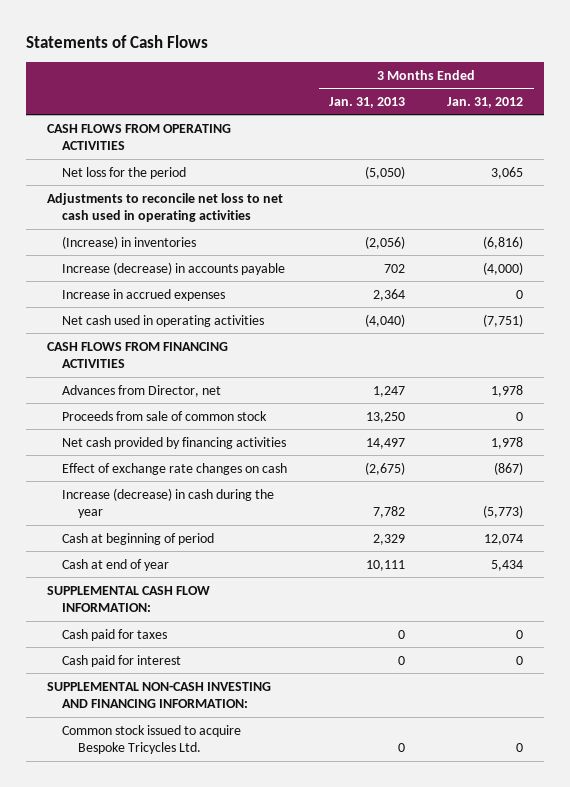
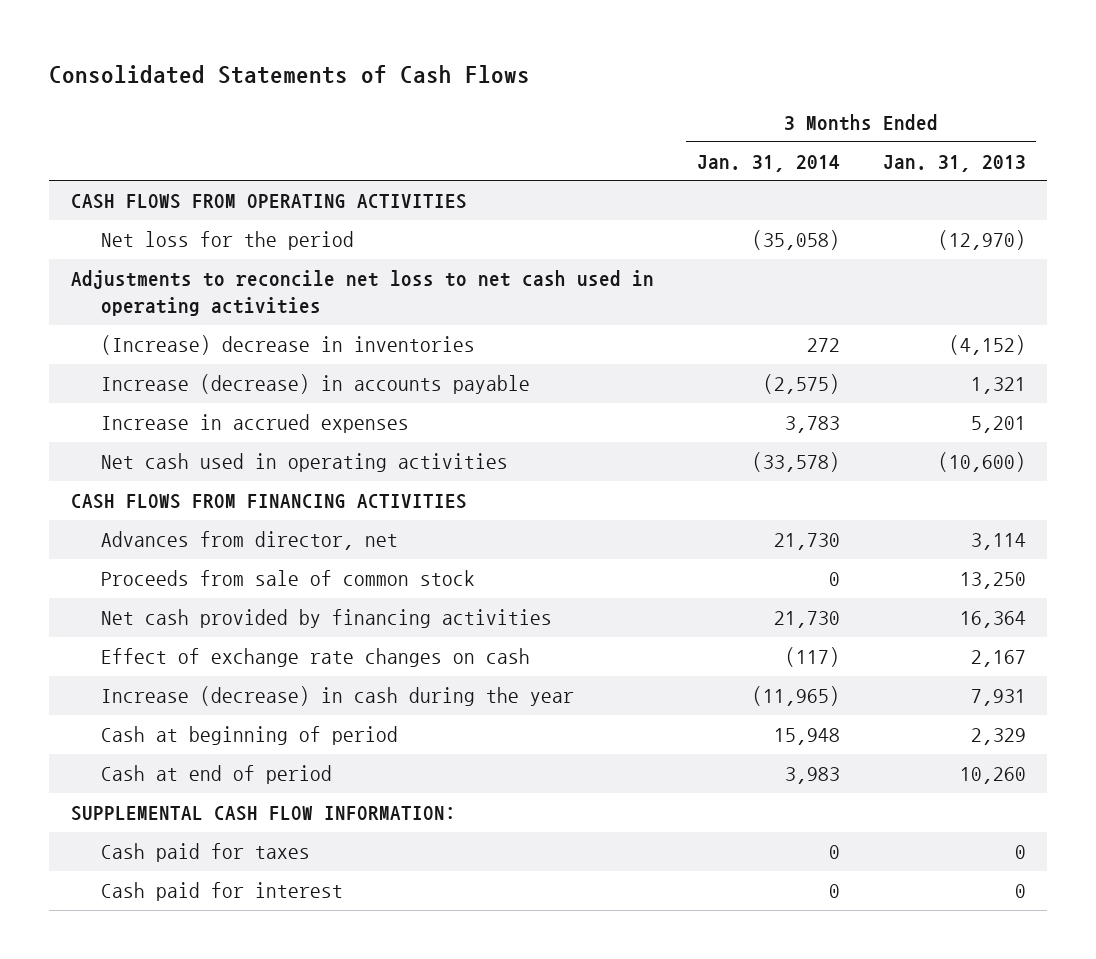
[25,34,208,48] Statements of Cash Flows -> [49,65,531,85] Consolidated Statements of Cash Flows
[447,96,524,108] Jan. 31, 2012 -> none
none -> [696,154,840,172] Jan. 31, 2014
[365,165,406,179] (5,050) -> [937,230,1026,251] (12,970)
[62,235,197,249] (Increase) in inventories -> [100,335,475,356] (Increase) decrease in inventories
[365,235,406,249] (2,056) -> [948,335,1026,356] (4,152)
[384,263,406,273] 702 -> [970,377,1026,395] 1,321
[373,288,406,301] 2,364 -> [970,416,1026,434] 5,201
[365,313,406,327] (4,040) -> [937,452,1026,473] (10,600)
[62,384,222,397] Advances from Director, net -> [100,531,398,551] Advances from director, net
[373,385,406,397] 1,247 -> [970,533,1026,551] 3,114
[366,437,406,449] 14,497 -> [959,611,1026,629] 16,364
[365,461,406,475] (2,675) -> [970,650,1026,668] 2,167
[373,506,406,519] 7,782 -> [970,689,1026,707] 7,931
[62,558,170,571] Cash at end of year -> [100,765,332,785] Cash at end of period
[366,559,406,571] 10,111 -> [959,767,1026,785] 10,260
[46,681,271,709] SUPPLEMENTAL NON-CASH INVESTING AND FINANCING INFORMATION: -> none
[62,724,242,755] Common stock issued to acquire Bespoke Tricycles Ltd. -> none

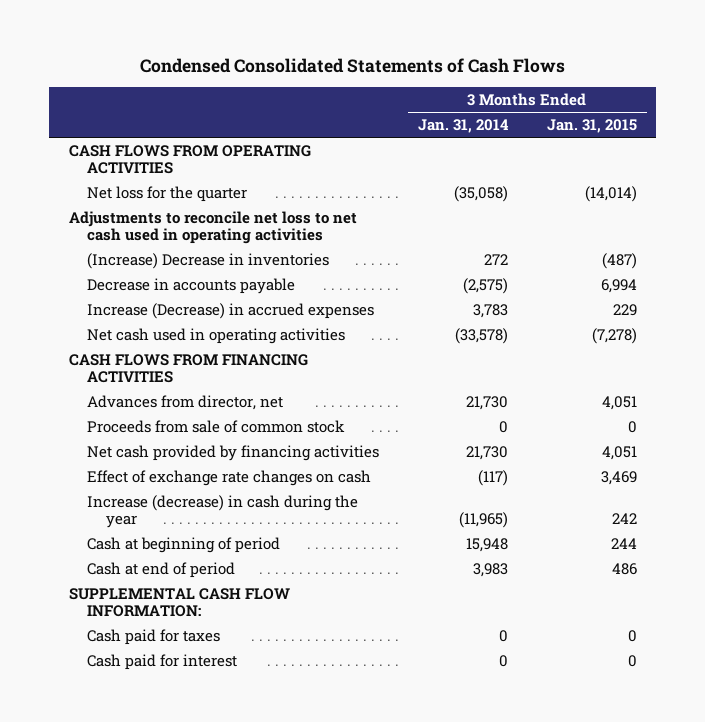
[49,65,531,85] Consolidated Statements of Cash Flows -> [139,58,565,74] Condensed Consolidated Statements of Cash Flows
[882,154,1026,172] Jan. 31, 2013 -> none
none -> [546,119,637,134] Jan. 31, 2015
[100,231,354,251] Net loss for the period -> [87,185,248,202] Net loss for the quarter
[100,335,475,356] (Increase) decrease in inventories -> [87,252,330,269] (Increase) Decrease in inventories
[100,374,530,395] Increase (decrease) in accounts payable -> [87,277,296,294] Decrease in accounts payable
[100,414,409,434] Increase in accrued expenses -> [87,302,375,319] Increase (Decrease) in accrued expenses

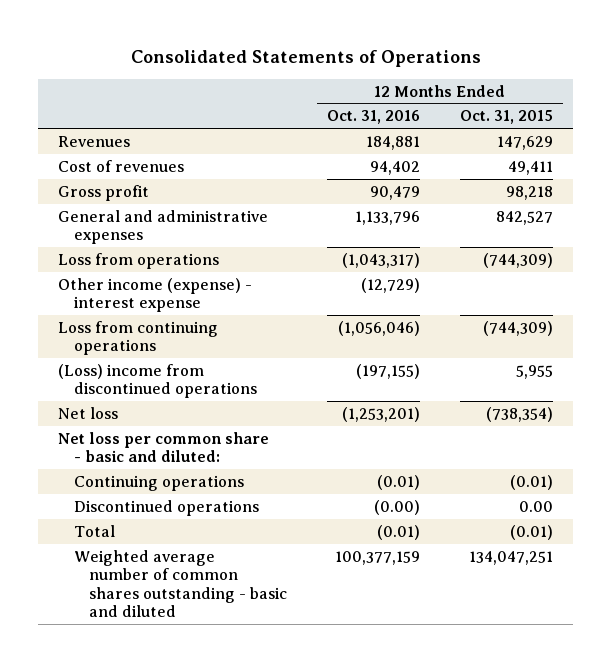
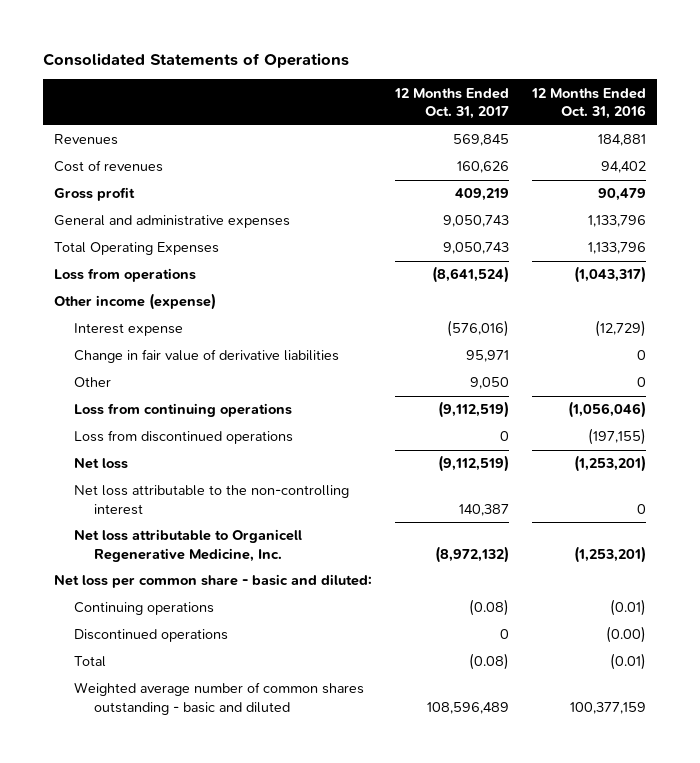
[459,110,553,125] Oct. 31, 2015 -> none
none -> [393,87,509,120] 12 Months Ended Oct. 31, 2017
none -> [54,242,220,256] Total Operating Expenses
none -> [54,293,217,311] Other income (expense)
[58,277,253,313] Other income (expense) - interest expense -> [74,323,184,337] Interest expense
none -> [74,349,340,364] Change in fair value of derivative liabilities
none -> [74,377,112,388] Other
[58,363,257,399] (Loss) income from discontinued operations -> [74,430,294,445] Loss from discontinued operations
none -> [74,485,350,515] Net loss attributable to the non-controlling interest
none -> [74,529,303,562] Net loss attributable to Organicell Regenerative Medicine, Inc.

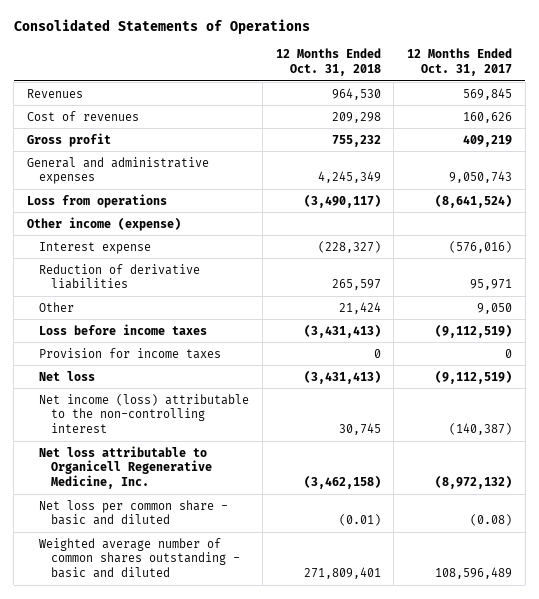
[530,87,646,120] 12 Months Ended Oct. 31, 2016 -> none
none -> [275,48,381,77] 12 Months Ended Oct. 31, 2018
[54,242,220,256] Total Operating Expenses -> none
[74,349,340,364] Change in fair value of derivative liabilities -> [39,263,201,290] Reduction of derivative liabilities
[74,430,294,445] Loss from discontinued operations -> none
[74,403,293,418] Loss from continuing operations -> [39,323,208,335] Loss before income taxes
none -> [39,347,222,359] Provision for income taxes
[74,485,350,515] Net loss attributable to the non-controlling interest -> [39,393,250,433] Net income (loss) attributable to the non-controlling interest
[458,503,509,516] 140,387 -> [449,422,513,435] (140,387)
[54,574,373,589] Net loss per common share - basic and diluted: -> none
[74,602,215,616] Continuing operations -> none
[74,629,229,643] Discontinued operations -> none
[74,656,107,668] Total -> [39,499,229,526] Net loss per common share - basic and diluted

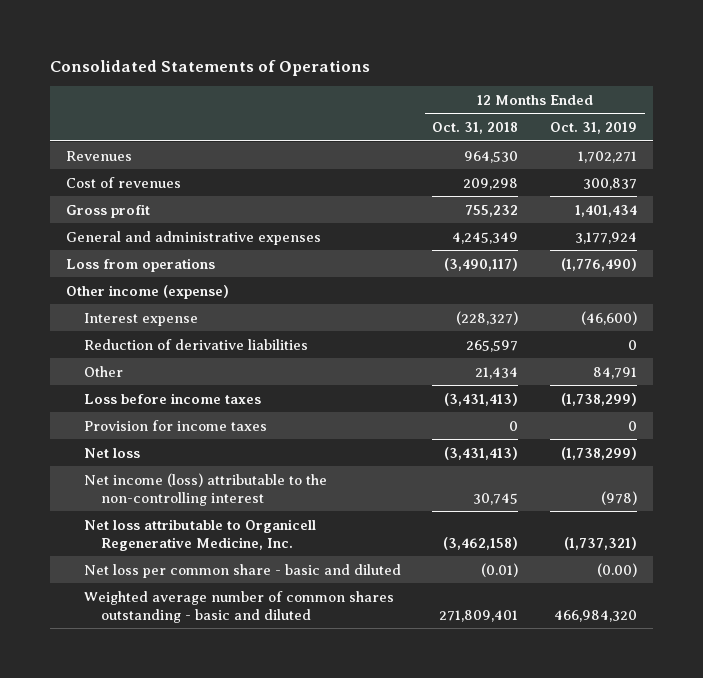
[407,48,513,77] 12 Months Ended Oct. 31, 2017 -> none
none -> [550,122,638,135] Oct. 31, 2019
[338,301,381,314] 21,424 -> [475,366,519,379] 21,434

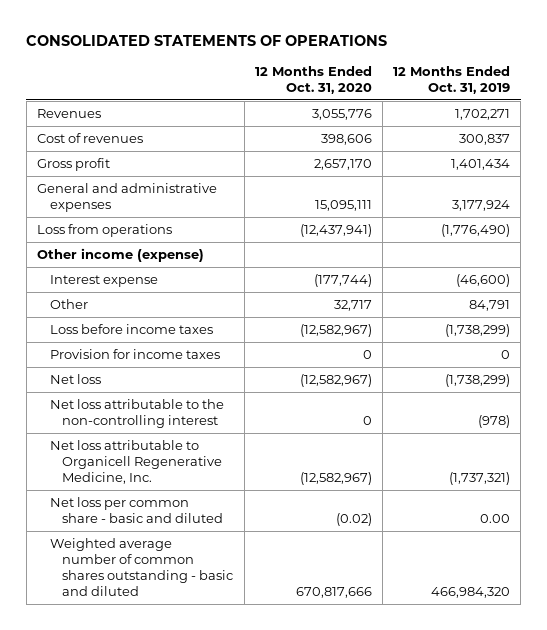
[49,59,370,76] Consolidated Statements of Operations -> [26,35,388,47] CONSOLIDATED STATEMENTS OF OPERATIONS
[432,122,519,135] Oct. 31, 2018 -> none
none -> [254,65,372,94] 12 Months Ended Oct. 31, 2020
[83,338,308,350] Reduction of derivative liabilities -> none
[83,472,327,506] Net income (loss) attributable to the non-controlling interest -> [49,398,224,428] Net loss attributable to the non-controlling interest
[597,562,638,577] (0.00) -> [479,513,510,523] 0.00

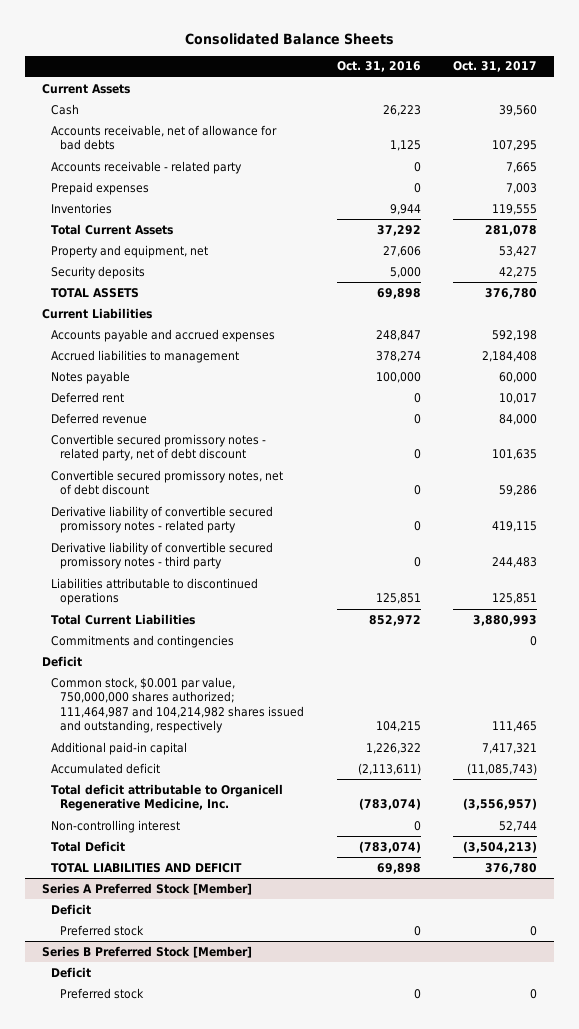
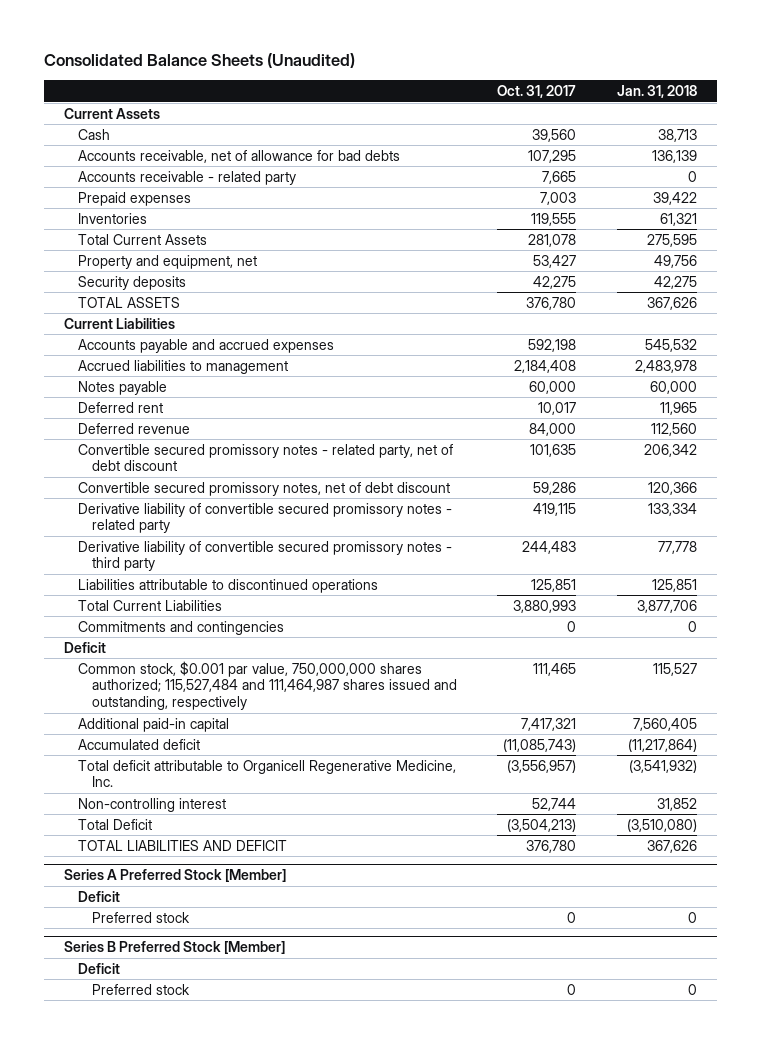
[184,32,394,45] Consolidated Balance Sheets -> [44,53,356,69] Consolidated Balance Sheets (Unaudited)
[336,61,421,73] Oct. 31, 2016 -> none
none -> [616,85,697,99] Jan. 31, 2018
[50,676,305,734] Common stock, $0.001 par value, 750,000,000 shares authorized; 111,464,987 and 104,214,982 shares issued and outstanding, respectively -> [78,660,457,711] Common stock, $0.001 par value, 750,000,000 shares authorized; 115,527,484 and 111,464,987 shares issued and outstanding, respectively

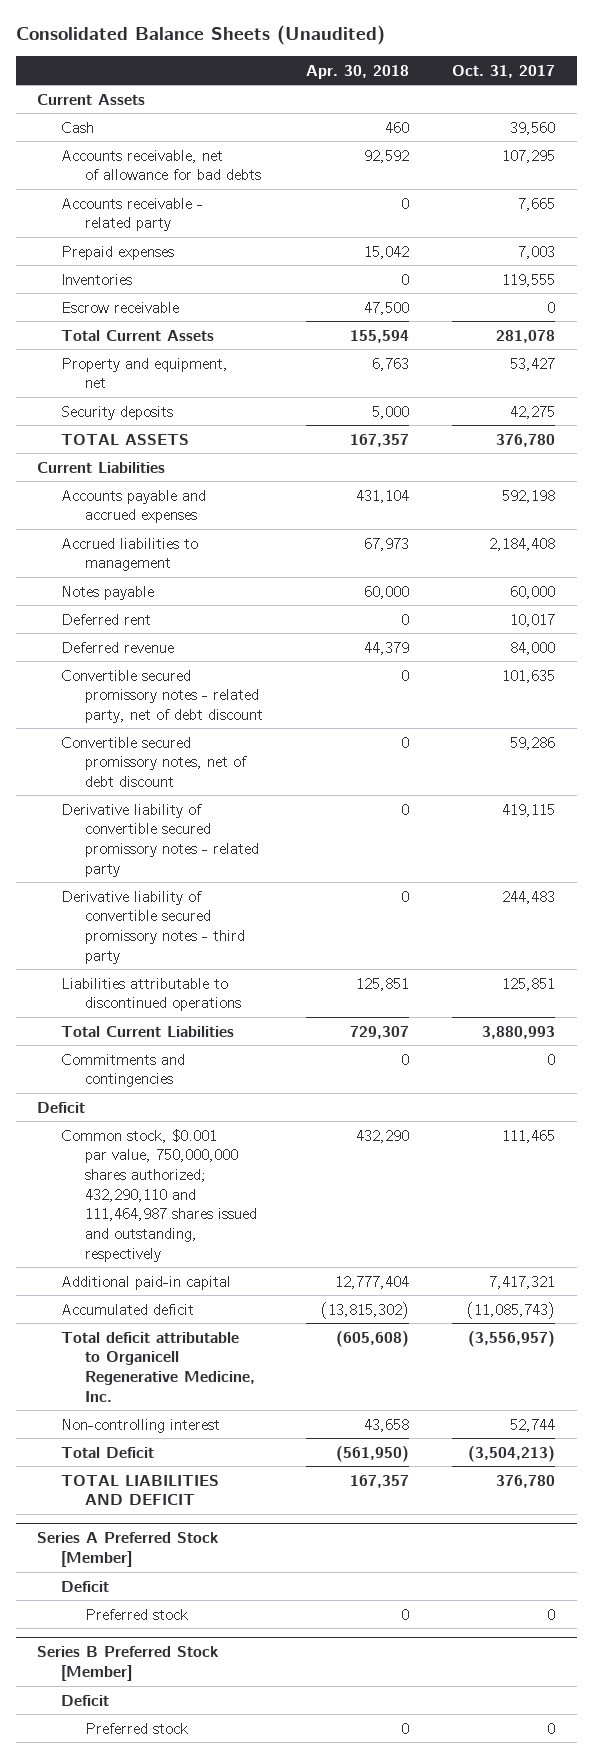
[616,85,697,99] Jan. 31, 2018 -> none
none -> [305,64,409,79] Apr. 30, 2018
none -> [60,301,179,313] Escrow receivable
[78,660,457,711] Common stock, $0.001 par value, 750,000,000 shares authorized; 115,527,484 and 111,464,987 shares issued and outstanding, respectively -> [60,1128,257,1262] Common stock, $0.001 par value, 750,000,000 shares authorized; 432,290,110 and 111,464,987 shares issued and outstanding, respectively

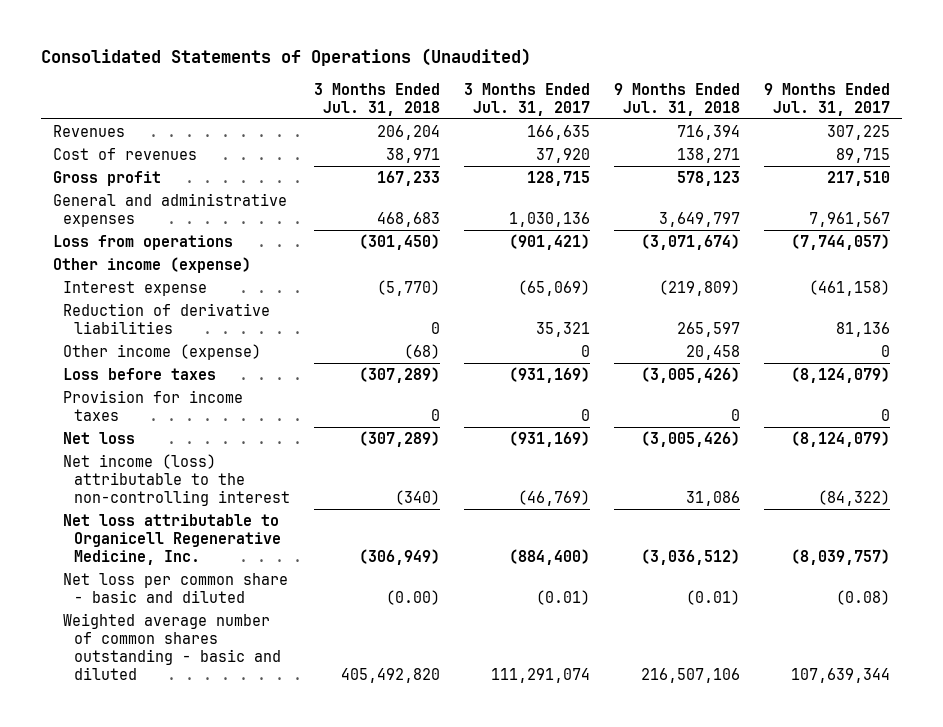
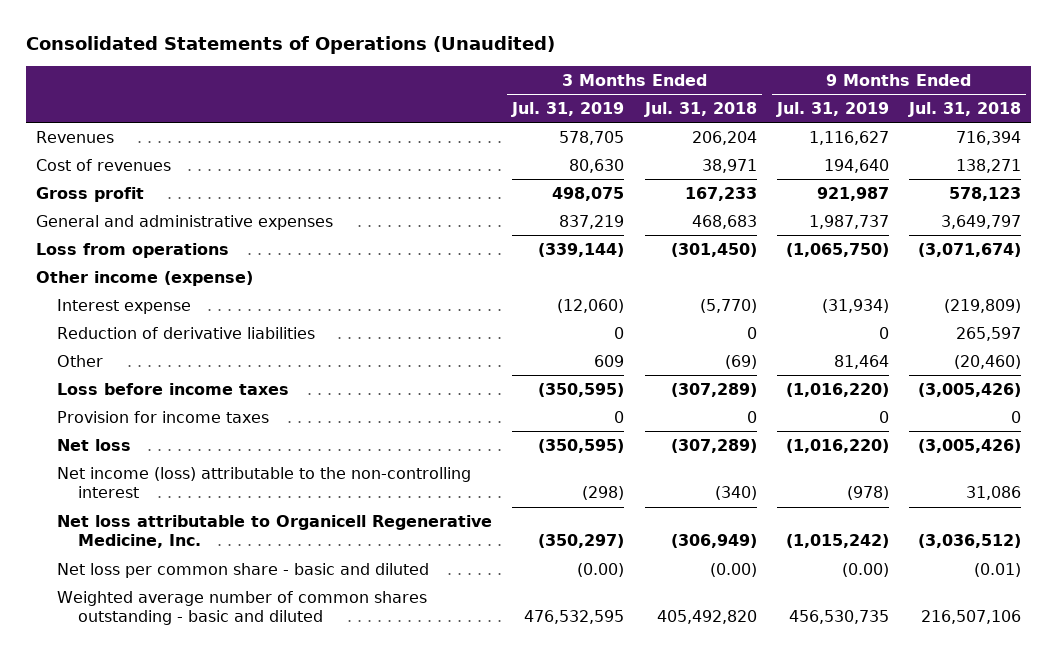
[464,82,591,116] 3 Months Ended Jul. 31, 2017 -> none
[764,82,891,116] 9 Months Ended Jul. 31, 2017 -> none
none -> [511,101,625,117] Jul. 31, 2019
none -> [775,101,889,117] Jul. 31, 2019
[63,343,262,360] Other income (expense) -> [57,354,104,367] Other
[404,343,441,359] (68) -> [724,354,757,369] (69)
[686,344,741,360] 20,458 -> [954,354,1022,369] (20,460)
[63,367,217,380] Loss before taxes -> [57,382,290,395] Loss before income taxes

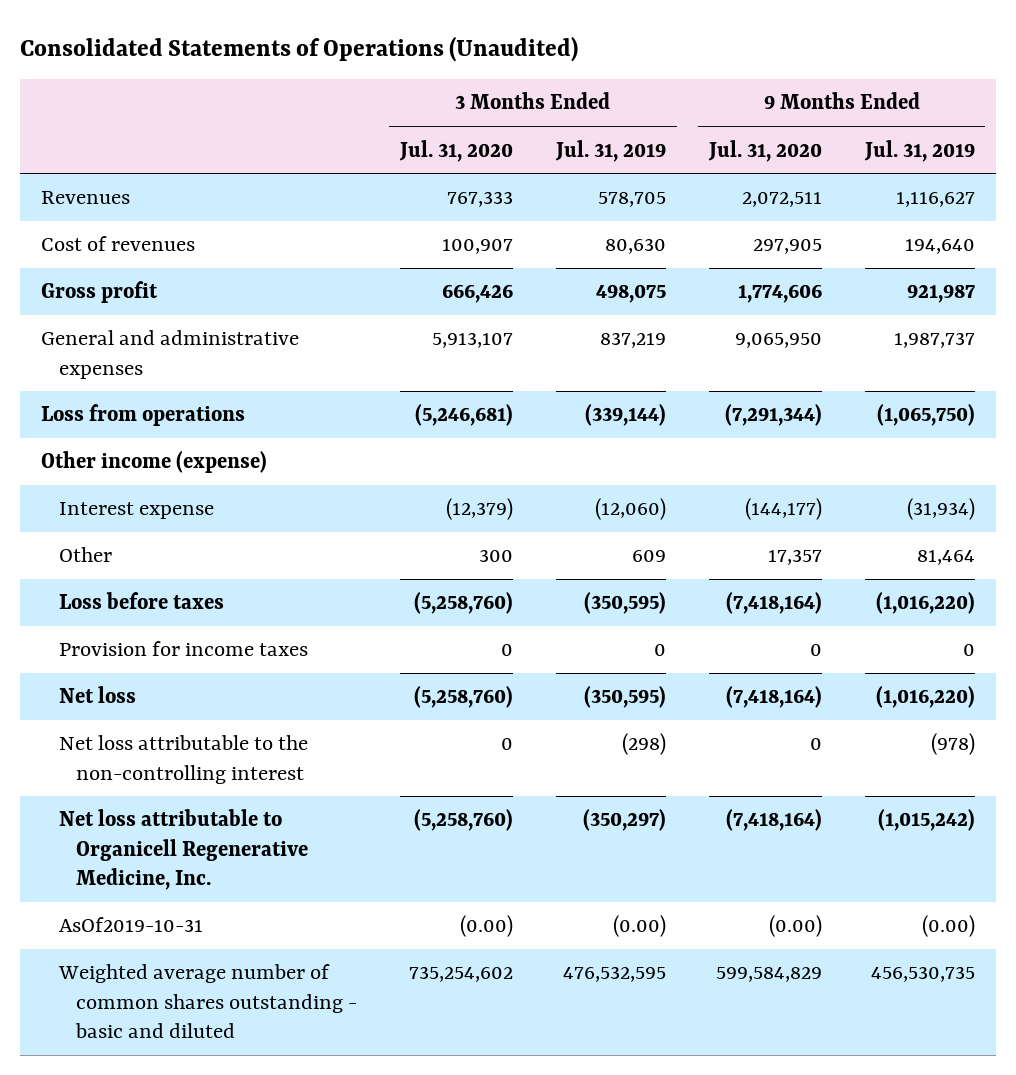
[643,101,757,117] Jul. 31, 2018 -> none
[908,101,1022,117] Jul. 31, 2018 -> none
none -> [399,139,514,162] Jul. 31, 2020
none -> [707,139,822,162] Jul. 31, 2020
[57,326,316,339] Reduction of derivative liabilities -> none
[57,382,290,395] Loss before income taxes -> [58,592,224,610] Loss before taxes
[57,466,472,499] Net income (loss) attributable to the non-controlling interest -> [58,735,308,784] Net loss attributable to the non-controlling interest
[57,562,430,578] Net loss per common share - basic and diluted -> [58,917,203,933] AsOf2019-10-31

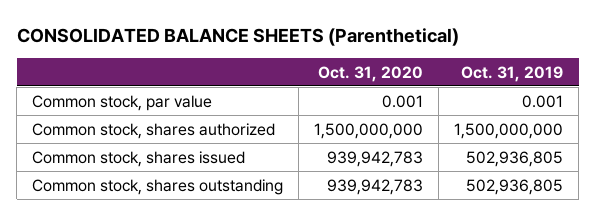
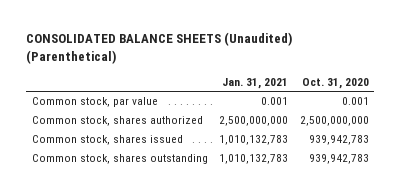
[16,27,459,46] CONSOLIDATED BALANCE SHEETS (Parenthetical) -> [25,32,292,65] CONSOLIDATED BALANCE SHEETS (Unaudited) (Parenthetical)
[461,65,564,82] Oct. 31, 2019 -> none
none -> [222,77,289,89] Jan. 31, 2021
[314,122,424,139] 1,500,000,000 -> [299,116,369,127] 2,500,000,000

